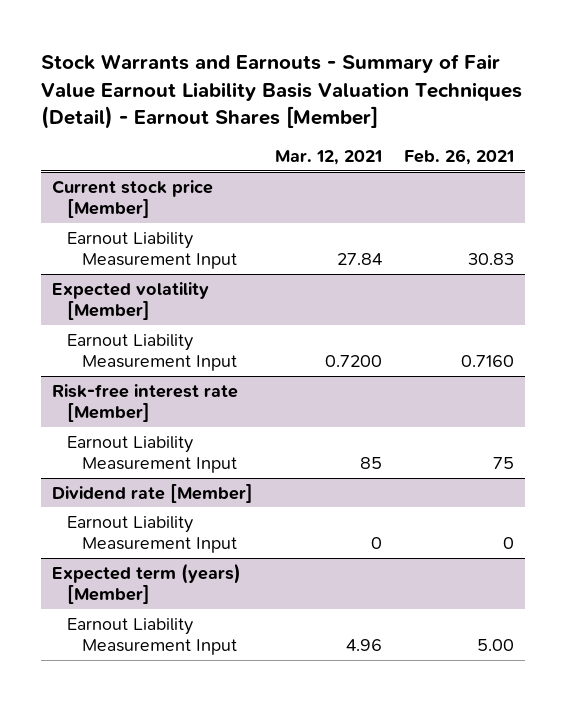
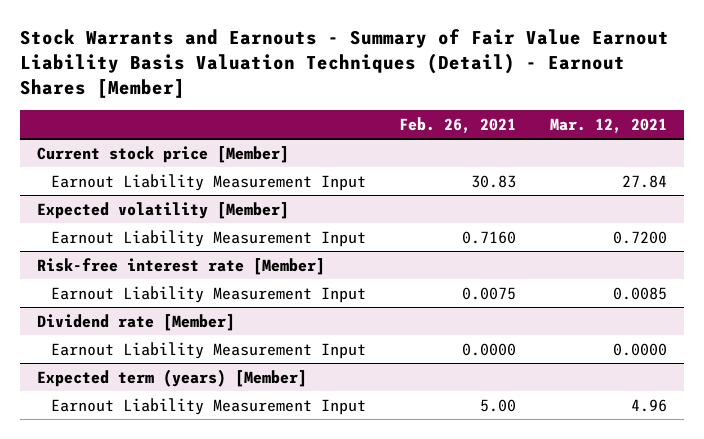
[360,457,383,470] 85 -> [613,286,668,300] 0.0085
[492,457,514,470] 75 -> [462,286,517,300] 0.0075
[371,537,383,550] 0 -> [613,342,668,356] 0.0000
[502,537,514,550] 0 -> [462,342,517,356] 0.0000

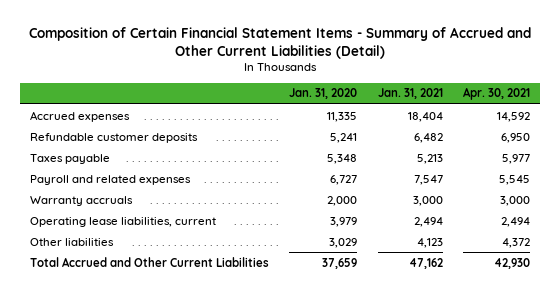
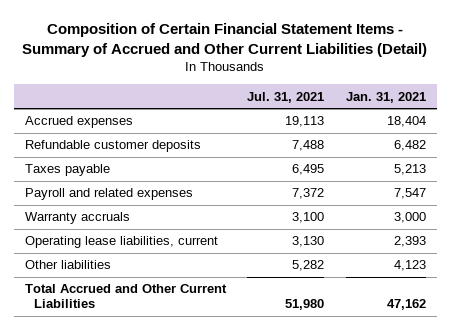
[289,88,358,100] Jan. 31, 2020 -> none
[463,87,531,101] Apr. 30, 2021 -> none
none -> [247,91,325,103] Jul. 31, 2021
[413,216,443,227] 2,494 -> [393,236,426,248] 2,393

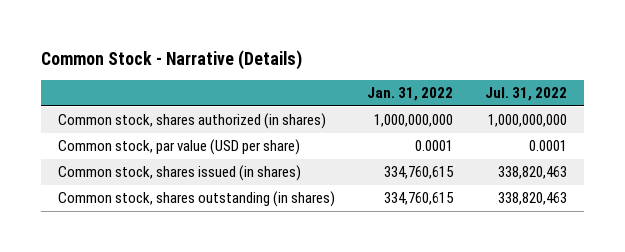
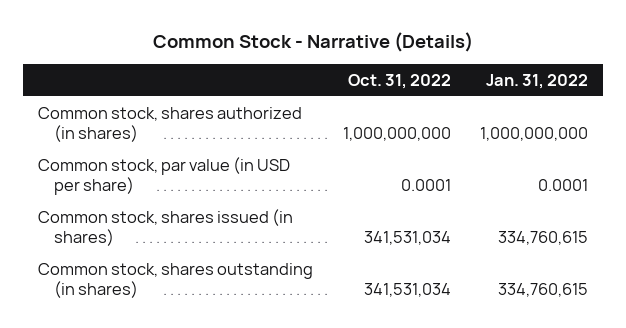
[485,87,568,102] Jul. 31, 2022 -> none
none -> [347,73,451,89] Oct. 31, 2022
[57,139,300,156] Common stock, par value (USD per share) -> [37,156,290,196] Common stock, par value (in USD per share)

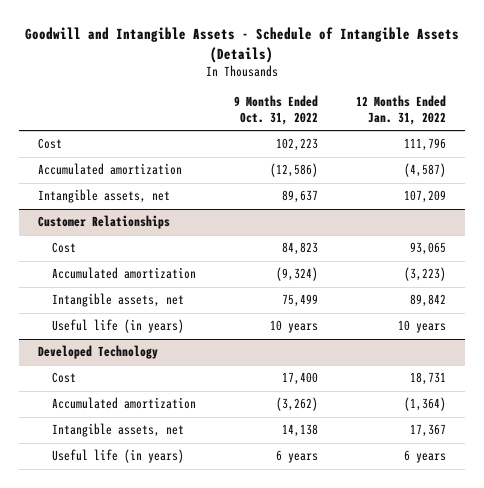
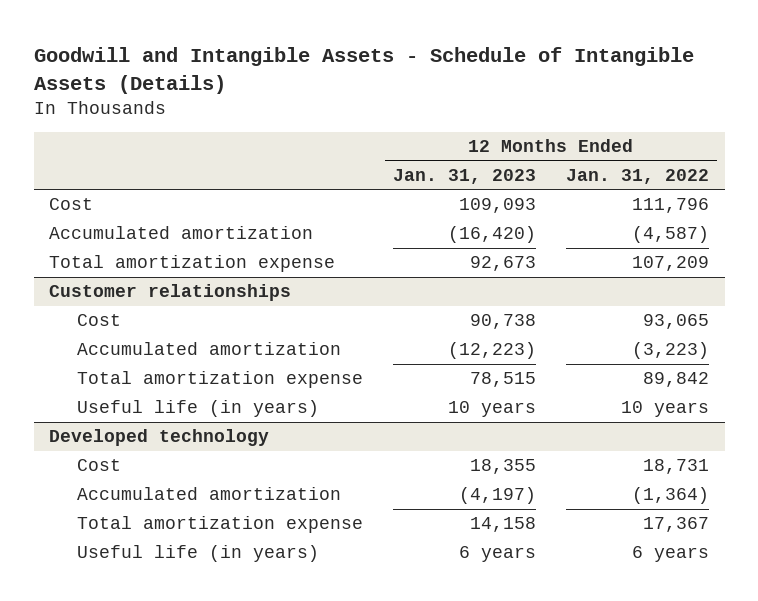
[233,95,318,125] 9 Months Ended Oct. 31, 2022 -> none
none -> [393,168,537,184] Jan. 31, 2023
[38,189,171,204] Intangible assets, net -> [48,255,335,273] Total amortization expense
[38,215,171,230] Customer Relationships -> [48,284,291,302] Customer relationships
[51,293,184,308] Intangible assets, net -> [76,371,363,389] Total amortization expense
[38,345,159,360] Developed Technology -> [48,429,269,447] Developed technology
[51,423,184,438] Intangible assets, net -> [76,516,363,534] Total amortization expense

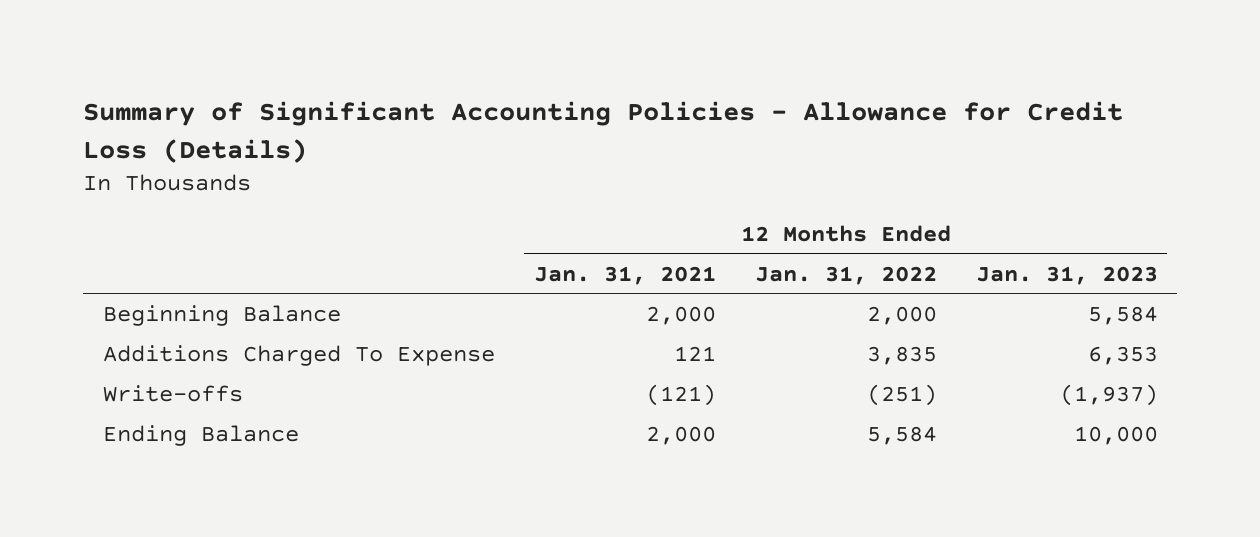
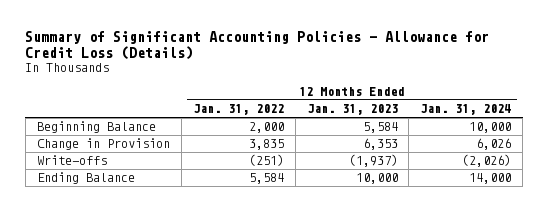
[533,265,716,285] Jan. 31, 2021 -> none
none -> [420,104,512,116] Jan. 31, 2024
[102,344,495,366] Additions Charged To Expense -> [36,138,170,151] Change in Provision

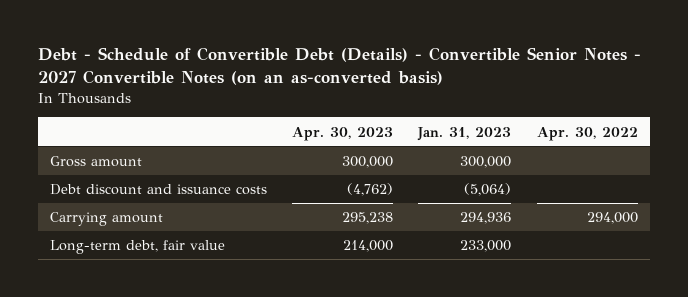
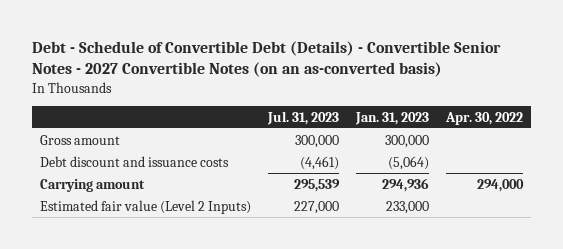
[292,126,394,141] Apr. 30, 2023 -> none
none -> [266,110,339,125] Jul. 31, 2023
[50,240,226,255] Long-term debt, fair value -> [40,199,252,214] Estimated fair value (Level 2 Inputs)

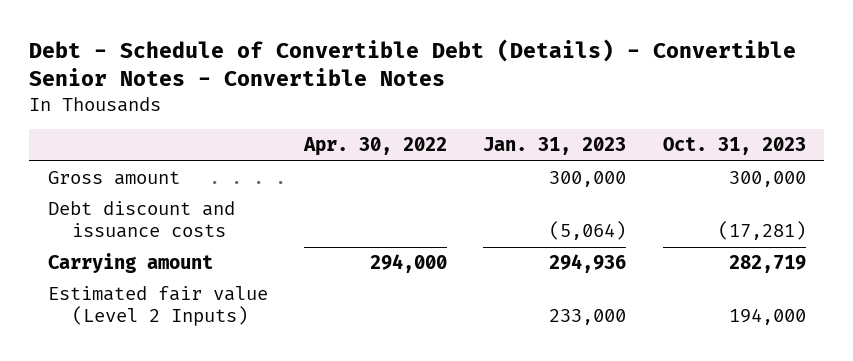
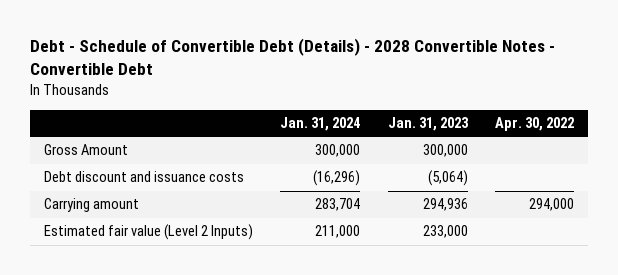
[29,38,797,87] Debt - Schedule of Convertible Debt (Details) - Convertible Senior Notes - Convertible Notes -> [29,38,555,76] Debt - Schedule of Convertible Debt (Details) - 2028 Convertible Notes - Convertible Debt
[662,137,806,156] Oct. 31, 2023 -> none
none -> [280,117,361,132] Jan. 31, 2024
[47,171,180,186] Gross amount -> [43,144,128,156] Gross Amount

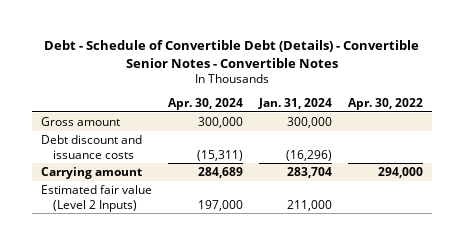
[29,38,555,76] Debt - Schedule of Convertible Debt (Details) - 2028 Convertible Notes - Convertible Debt -> [43,40,419,68] Debt - Schedule of Convertible Debt (Details) - Convertible Senior Notes - Convertible Notes
[387,117,469,132] Jan. 31, 2023 -> none
none -> [167,98,243,111] Apr. 30, 2024
[43,144,128,156] Gross Amount -> [40,116,120,126] Gross amount

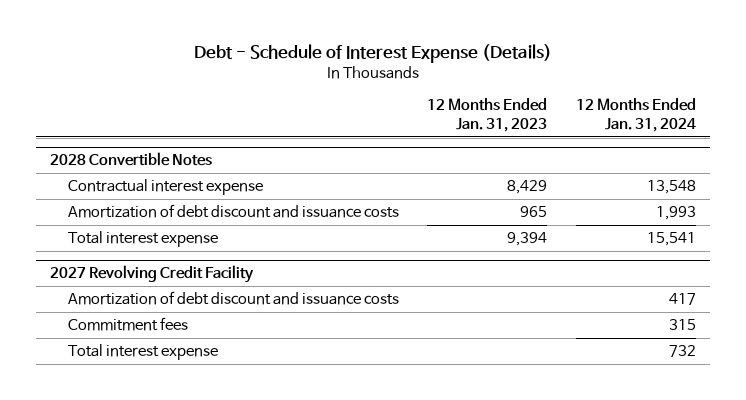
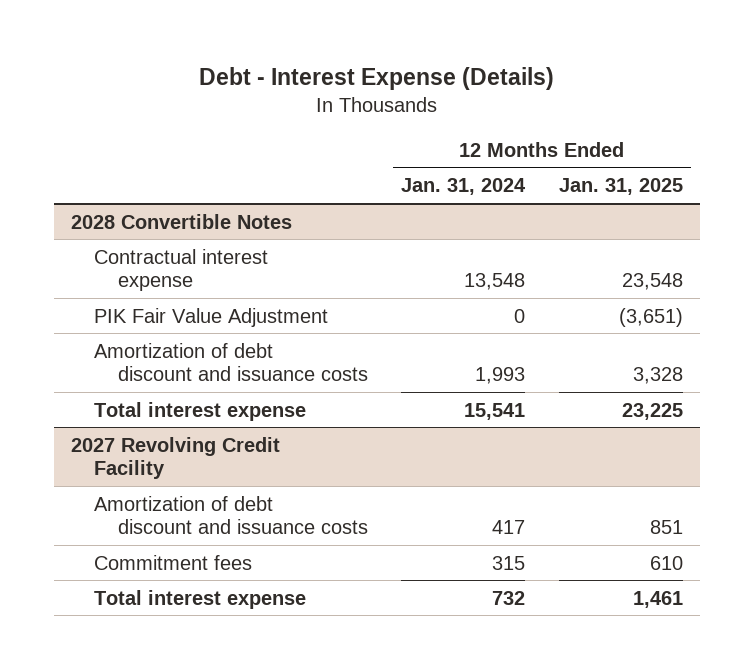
[194,44,553,64] Debt - Schedule of Interest Expense (Details) -> [199,67,555,91] Debt - Interest Expense (Details)
[427,98,548,132] 12 Months Ended Jan. 31, 2023 -> none
none -> [559,178,684,196] Jan. 31, 2025
none -> [94,307,329,327] PIK Fair Value Adjustment

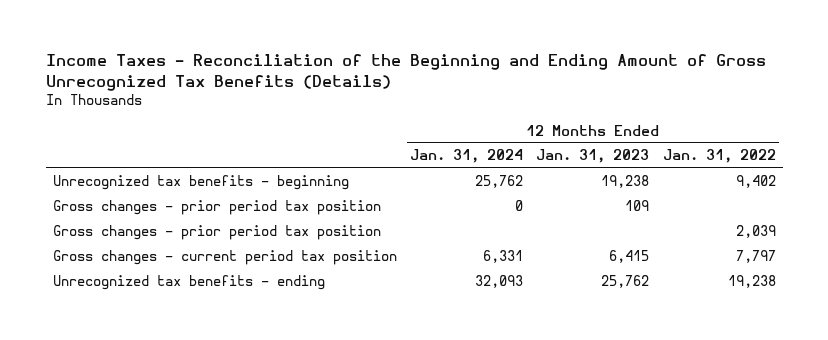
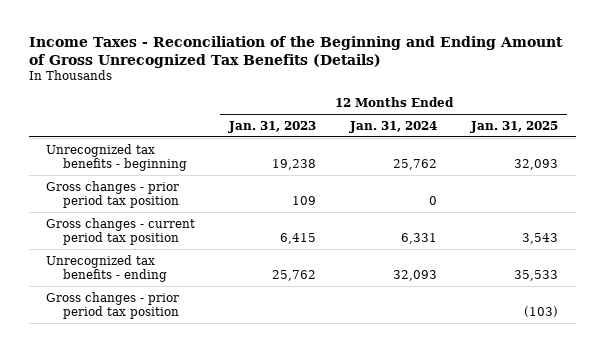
[662,149,776,164] Jan. 31, 2022 -> none
none -> [470,120,559,133] Jan. 31, 2025
[52,225,381,241] Gross changes - prior period tax position -> [45,291,179,320] Gross changes - prior period tax position

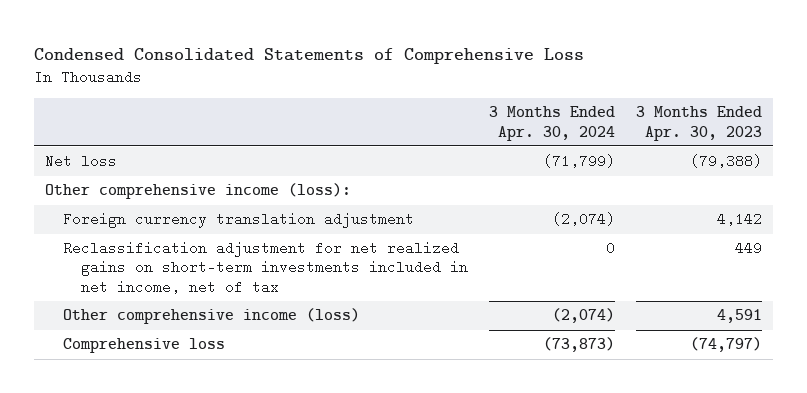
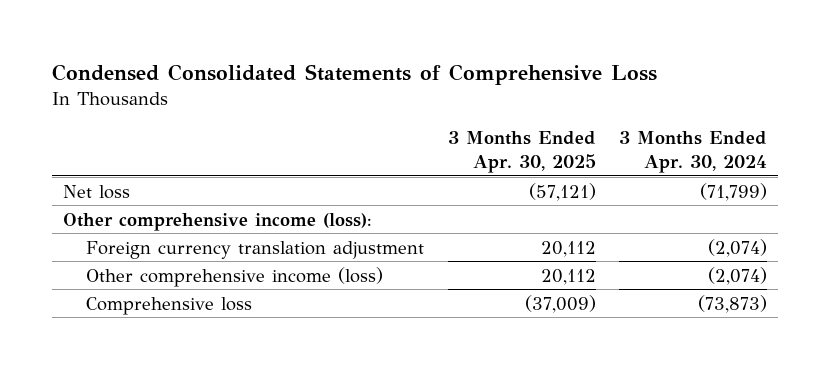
[636,106,763,141] 3 Months Ended Apr. 30, 2023 -> none
none -> [447,131,596,173] 3 Months Ended Apr. 30, 2025
[62,241,469,294] Reclassification adjustment for net realized gains on short-term investments included in net income, net of tax -> none

